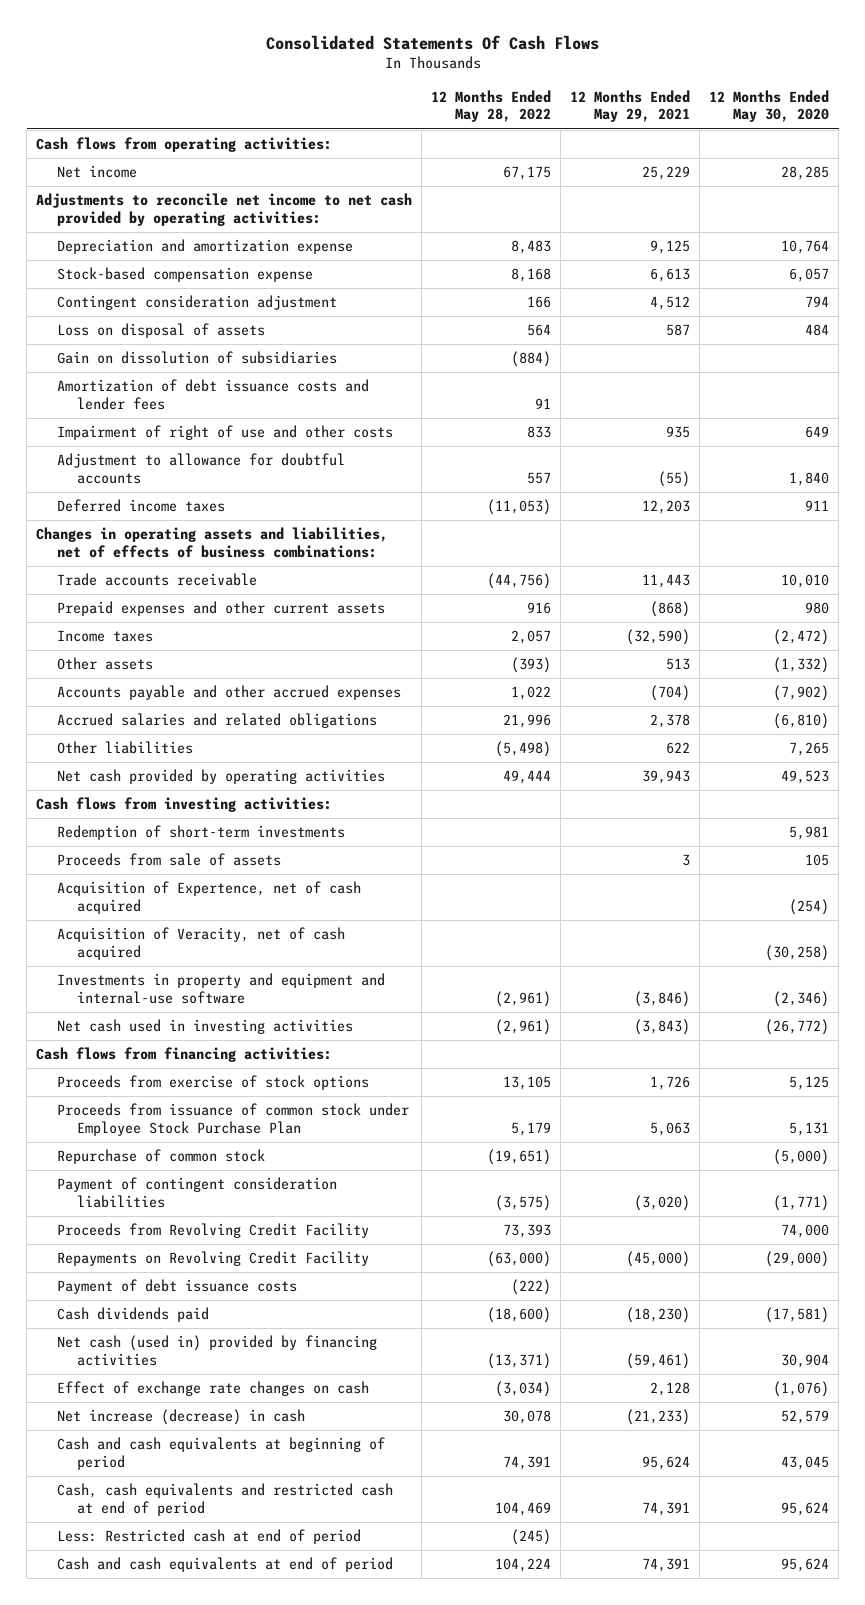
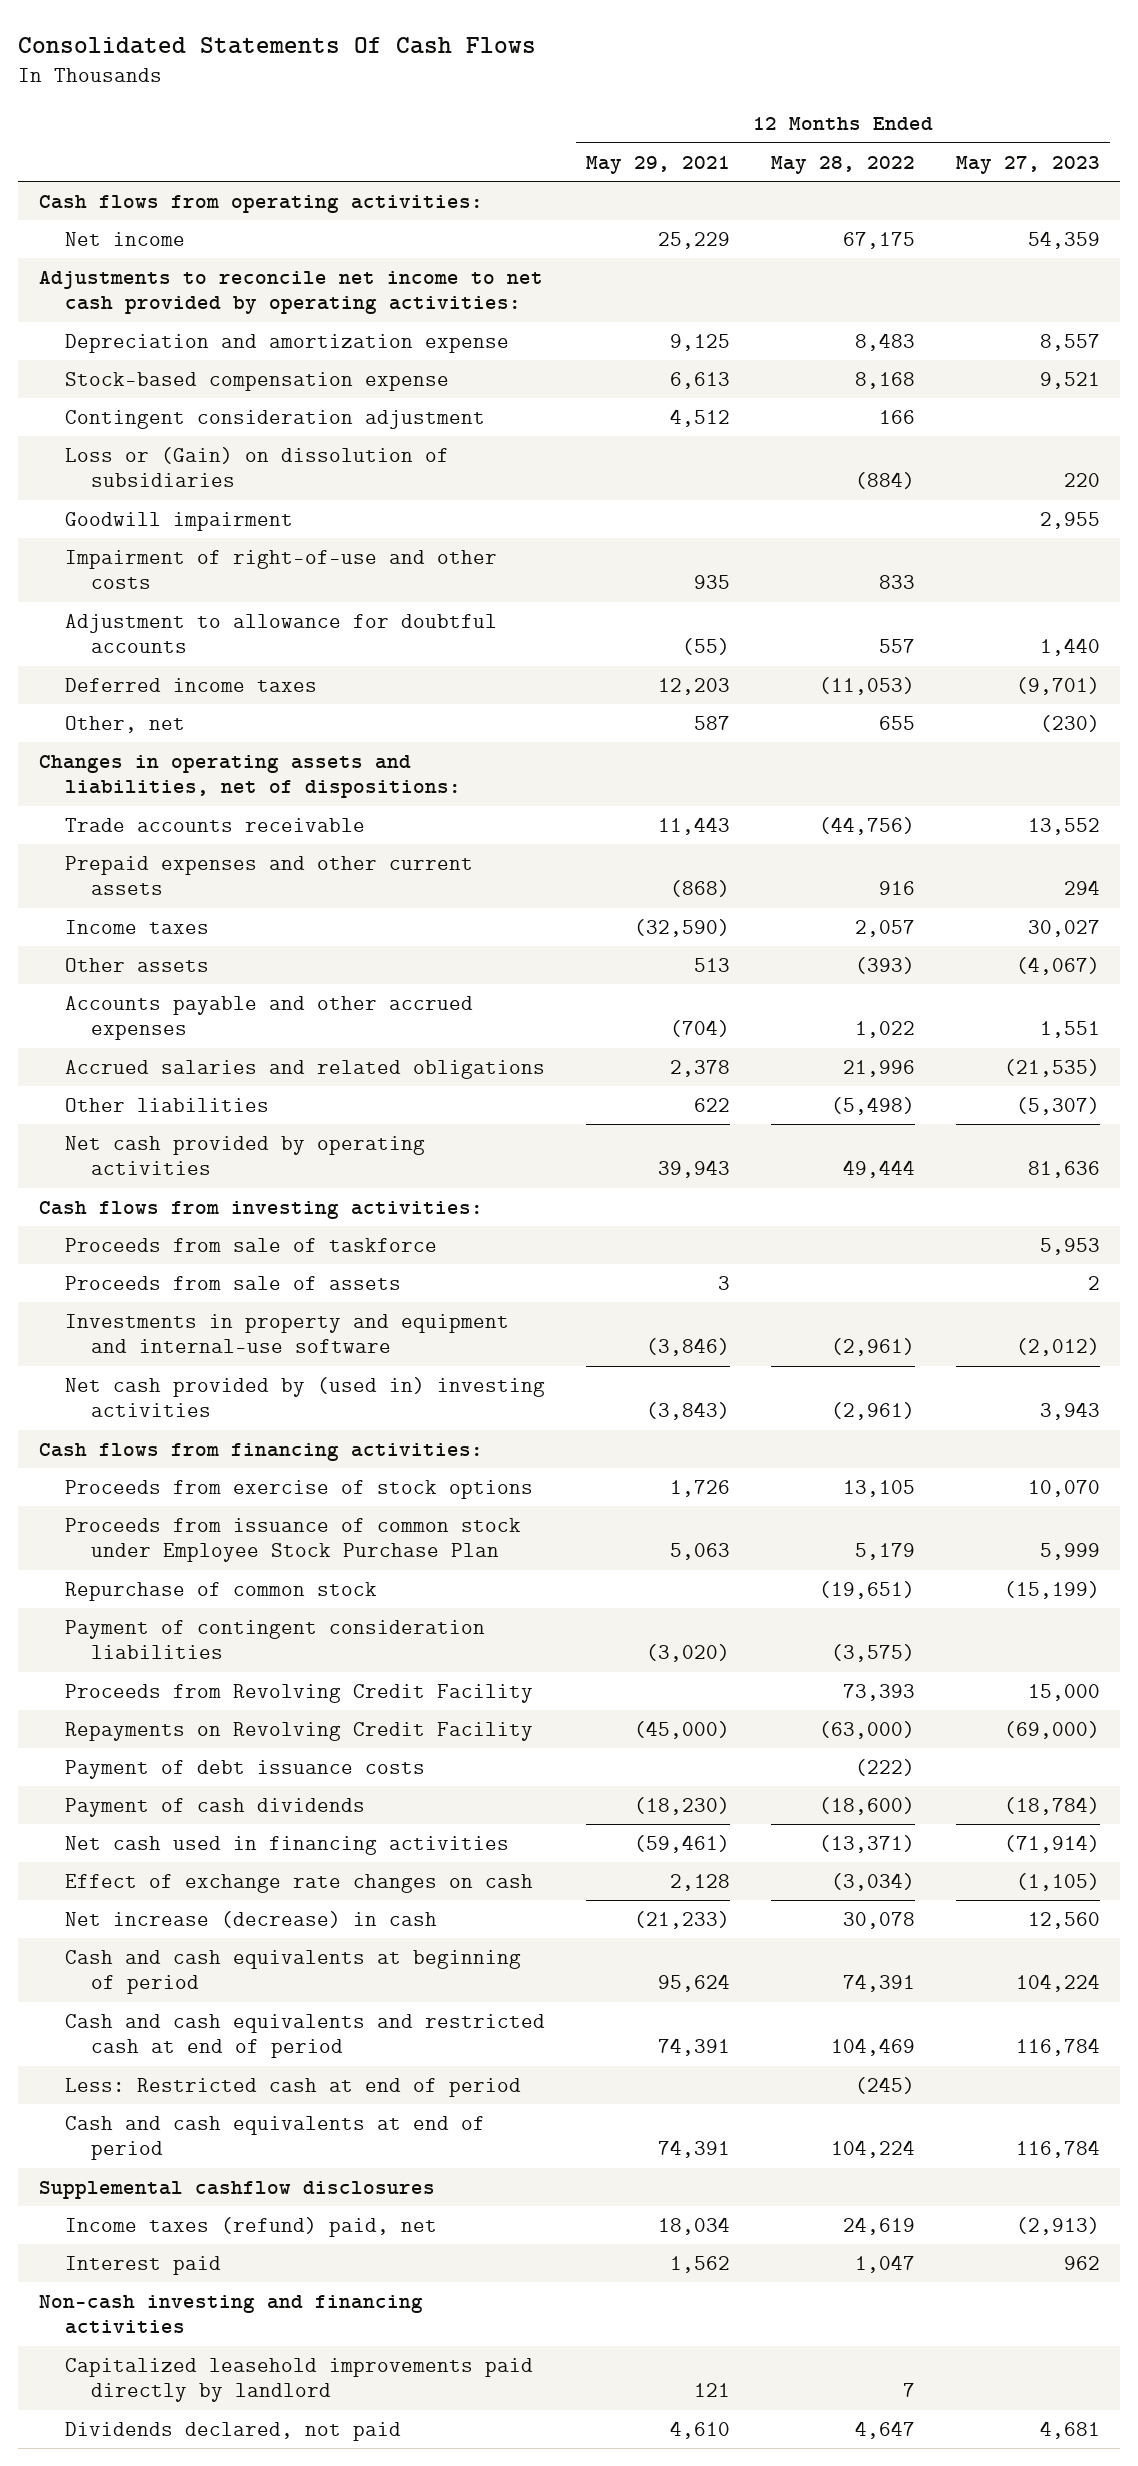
[709,89,830,123] 12 Months Ended May 30, 2020 -> none
none -> [955,155,1100,174] May 27, 2023
[56,323,265,339] Loss on disposal of assets -> none
[56,379,369,410] Amortization of debt issuance costs and lender fees -> none
[56,351,337,365] Gain on dissolution of subsidiaries -> [64,446,449,488] Loss or (Gain) on dissolution of subsidiaries
none -> [64,511,293,531] Goodwill impairment
[56,425,393,441] Impairment of right of use and other costs -> [64,549,497,590] Impairment of right-of-use and other costs
none -> [64,715,185,733] Other, net
[36,527,389,558] Changes in operating assets and liabilities, net of effects of business combinations: -> [38,754,461,799] Changes in operating assets and liabilities, net of dispositions:
[56,825,345,841] Redemption of short-term investments -> none
none -> [64,1237,437,1252] Proceeds from sale of taskforce
[56,881,361,914] Acquisition of Expertence, net of cash acquired -> none
[56,927,345,960] Acquisition of Veracity, net of cash acquired -> none
[56,1019,353,1035] Net cash used in investing activities -> [64,1376,545,1418] Net cash provided by (used in) investing activities
[56,1307,209,1323] Cash dividends paid -> [64,1797,365,1817] Payment of cash dividends
[56,1335,377,1366] Net cash (used in) provided by financing activities -> [64,1835,509,1855] Net cash used in financing activities
[56,1483,393,1516] Cash, cash equivalents and restricted cash at end of period -> [64,2013,545,2059] Cash and cash equivalents and restricted cash at end of period
none -> [38,2180,435,2199] Supplemental cashflow disclosures
none -> [64,2216,437,2237] Income taxes (refund) paid, net
none -> [64,2255,221,2275] Interest paid
none -> [38,2294,423,2335] Non-cash investing and financing activities
none -> [64,2357,533,2403] Capitalized leasehold improvements paid directly by landlord
none -> [64,2421,401,2441] Dividends declared, not paid

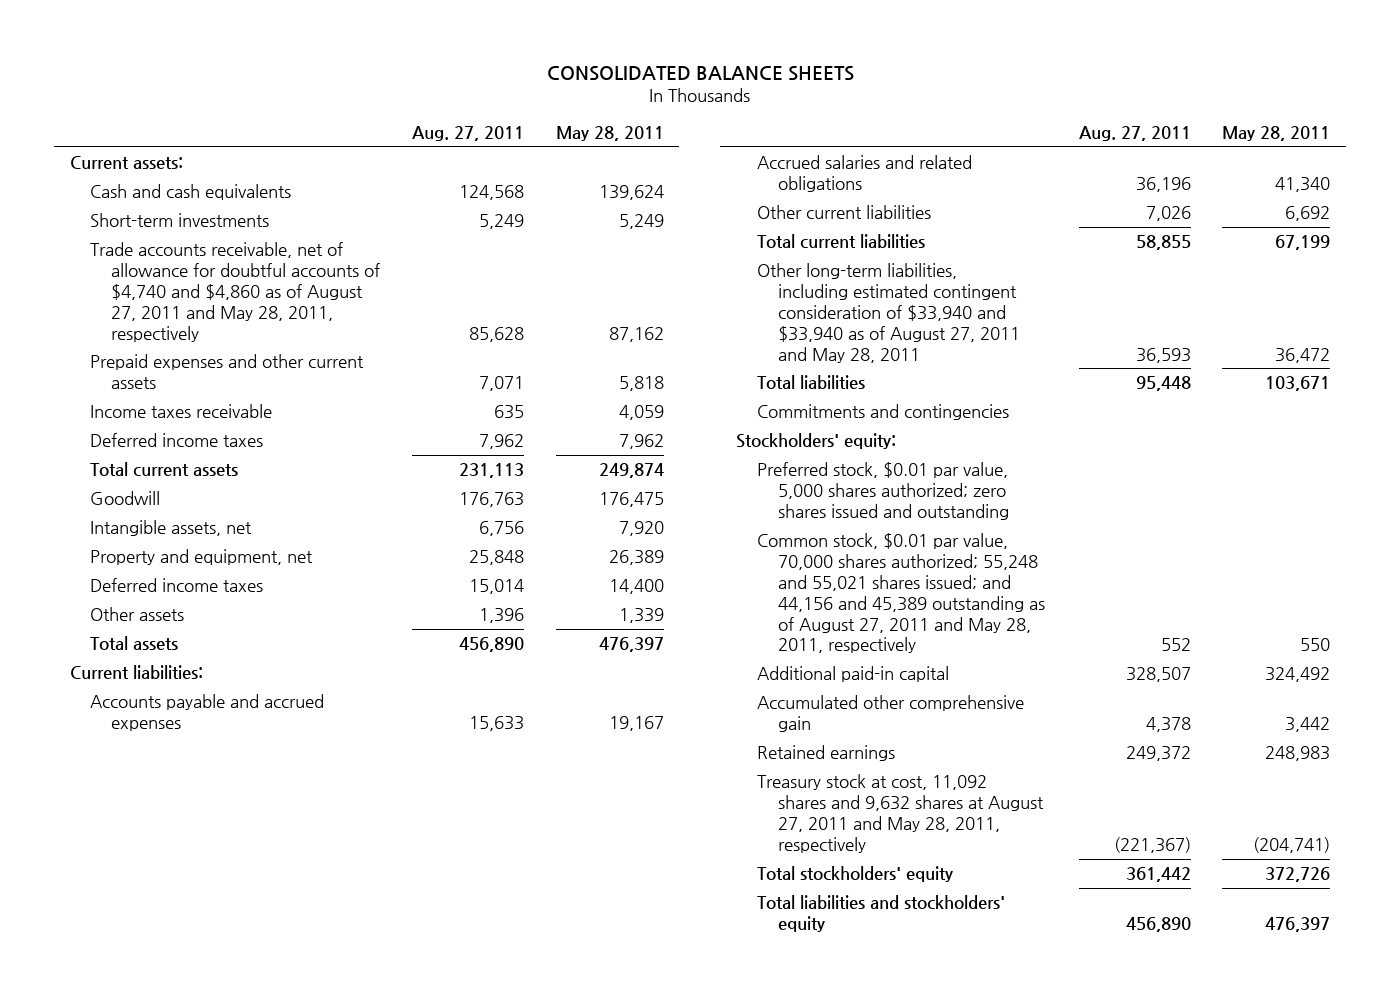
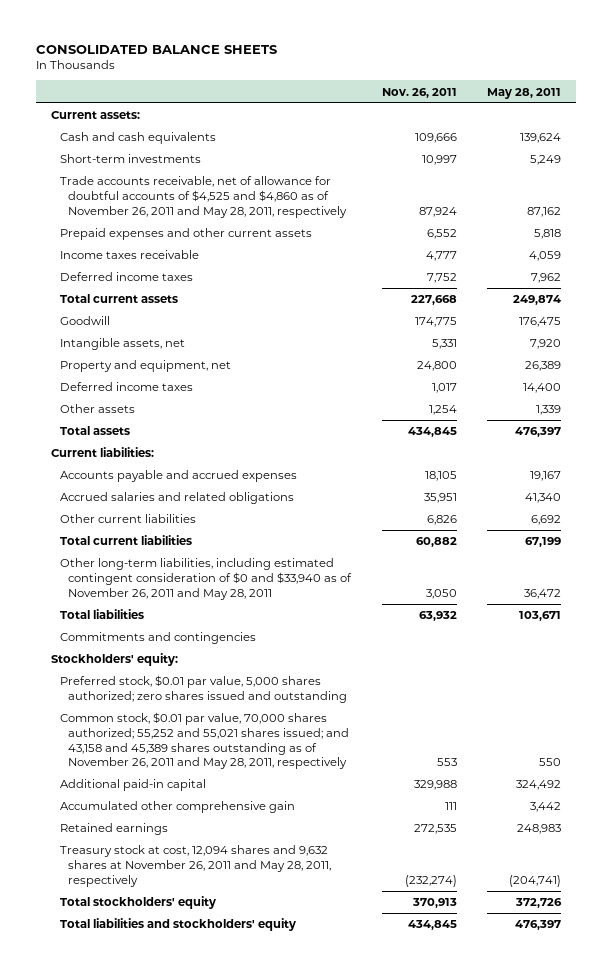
[411,126,524,142] Aug. 27, 2011 -> none
none -> [381,87,457,98] Nov. 26, 2011
[90,242,381,342] Trade accounts receivable, net of allowance for doubtful accounts of $4,740 and $4,860 as of August 27, 2011 and May 28, 2011, respectively -> [59,176,348,218] Trade accounts receivable, net of allowance for doubtful accounts of $4,525 and $4,860 as of November 26, 2011 and May 28, 2011, respectively
[757,263,1020,363] Other long-term liabilities, including estimated contingent consideration of $33,940 and $33,940 as of August 27, 2011 and May 28, 2011 -> [59,558,353,600] Other long-term liabilities, including estimated contingent consideration of $0 and $33,940 as of November 26, 2011 and May 28, 2011
[757,533,1045,654] Common stock, $0.01 par value, 70,000 shares authorized; 55,248 and 55,021 shares issued; and 44,156 and 45,389 outstanding as of August 27, 2011 and May 28, 2011, respectively -> [59,712,350,770] Common stock, $0.01 par value, 70,000 shares authorized; 55,252 and 55,021 shares issued; and 43,158 and 45,389 shares outstanding as of November 26, 2011 and May 28, 2011, respectively
[757,774,1044,853] Treasury stock at cost, 11,092 shares and 9,632 shares at August 27, 2011 and May 28, 2011, respectively -> [59,845,332,887] Treasury stock at cost, 12,094 shares and 9,632 shares at November 26, 2011 and May 28, 2011, respectively

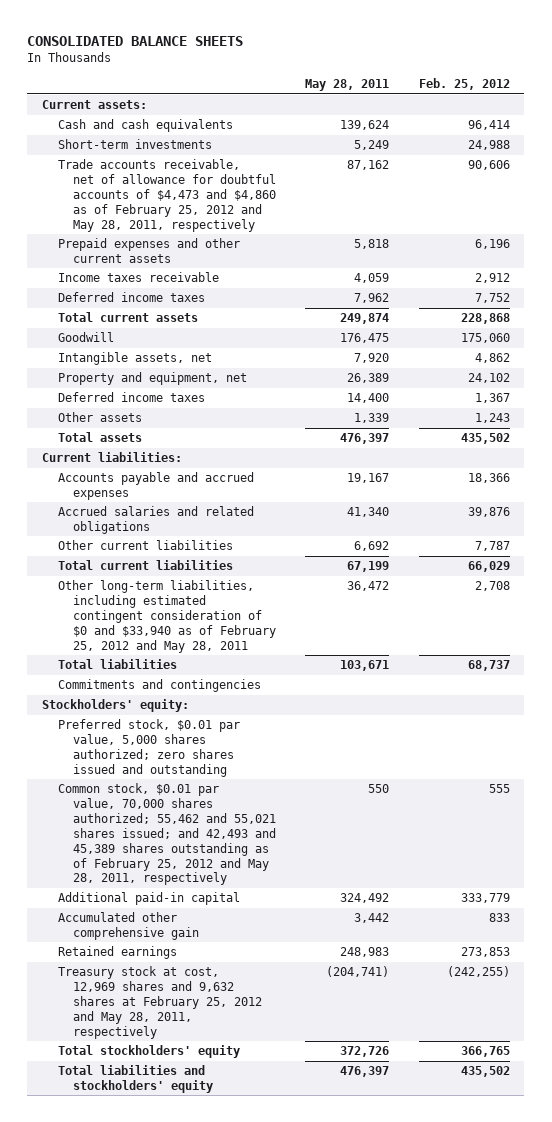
[381,87,457,98] Nov. 26, 2011 -> none
none -> [418,78,510,91] Feb. 25, 2012
[59,176,348,218] Trade accounts receivable, net of allowance for doubtful accounts of $4,525 and $4,860 as of November 26, 2011 and May 28, 2011, respectively -> [57,159,277,232] Trade accounts receivable, net of allowance for doubtful accounts of $4,473 and $4,860 as of February 25, 2012 and May 28, 2011, respectively
[59,558,353,600] Other long-term liabilities, including estimated contingent consideration of $0 and $33,940 as of November 26, 2011 and May 28, 2011 -> [57,580,277,653] Other long-term liabilities, including estimated contingent consideration of $0 and $33,940 as of February 25, 2012 and May 28, 2011
[59,712,350,770] Common stock, $0.01 par value, 70,000 shares authorized; 55,252 and 55,021 shares issued; and 43,158 and 45,389 shares outstanding as of November 26, 2011 and May 28, 2011, respectively -> [57,783,277,886] Common stock, $0.01 par value, 70,000 shares authorized; 55,462 and 55,021 shares issued; and 42,493 and 45,389 shares outstanding as of February 25, 2012 and May 28, 2011, respectively
[59,845,332,887] Treasury stock at cost, 12,094 shares and 9,632 shares at November 26, 2011 and May 28, 2011, respectively -> [57,966,263,1039] Treasury stock at cost, 12,969 shares and 9,632 shares at February 25, 2012 and May 28, 2011, respectively

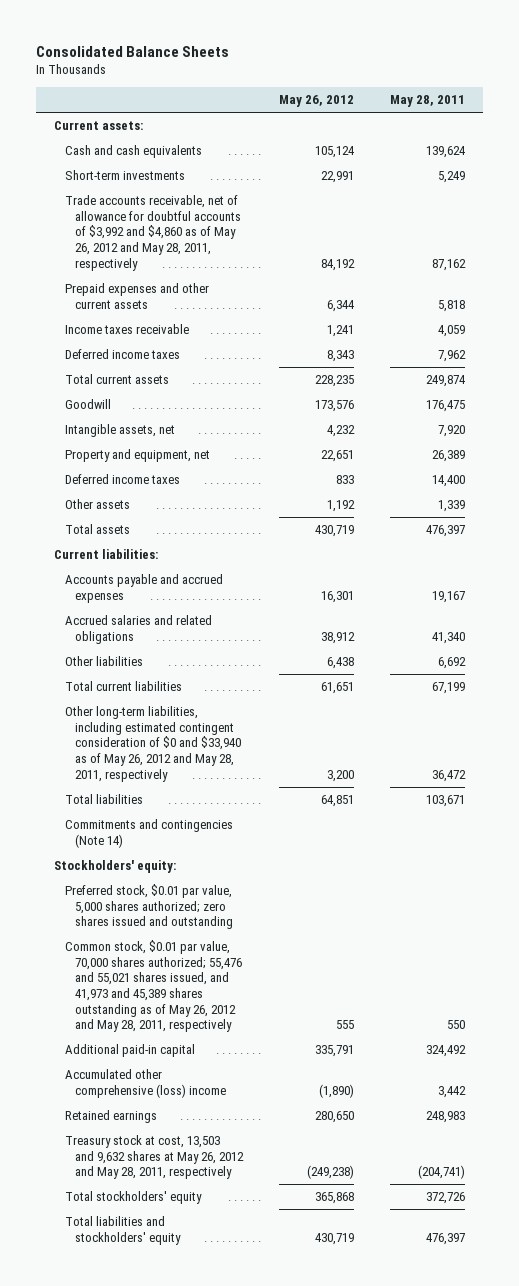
[27,36,244,47] CONSOLIDATED BALANCE SHEETS -> [36,45,230,57] Consolidated Balance Sheets
[418,78,510,91] Feb. 25, 2012 -> none
none -> [279,95,355,108] May 26, 2012
[57,159,277,232] Trade accounts receivable, net of allowance for doubtful accounts of $4,473 and $4,860 as of February 25, 2012 and May 28, 2011, respectively -> [64,195,242,271] Trade accounts receivable, net of allowance for doubtful accounts of $3,992 and $4,860 as of May 26, 2012 and May 28, 2011, respectively
[57,540,233,551] Other current liabilities -> [64,656,143,667] Other liabilities
[57,580,277,653] Other long-term liabilities, including estimated contingent consideration of $0 and $33,940 as of February 25, 2012 and May 28, 2011 -> [64,706,242,782] Other long-term liabilities, including estimated contingent consideration of $0 and $33,940 as of May 26, 2012 and May 28, 2011, respectively
[57,679,261,693] Commitments and contingencies -> [64,819,233,848] Commitments and contingencies (Note 14)
[57,783,277,886] Common stock, $0.01 par value, 70,000 shares authorized; 55,462 and 55,021 shares issued; and 42,493 and 45,389 shares outstanding as of February 25, 2012 and May 28, 2011, respectively -> [64,940,243,1033] Common stock, $0.01 par value, 70,000 shares authorized; 55,476 and 55,021 shares issued, and 41,973 and 45,389 shares outstanding as of May 26, 2012 and May 28, 2011, respectively
[57,912,200,941] Accumulated other comprehensive gain -> [64,1069,227,1098] Accumulated other comprehensive (loss) income
[57,966,263,1039] Treasury stock at cost, 12,969 shares and 9,632 shares at February 25, 2012 and May 28, 2011, respectively -> [64,1135,245,1180] Treasury stock at cost, 13,503 and 9,632 shares at May 26, 2012 and May 28, 2011, respectively

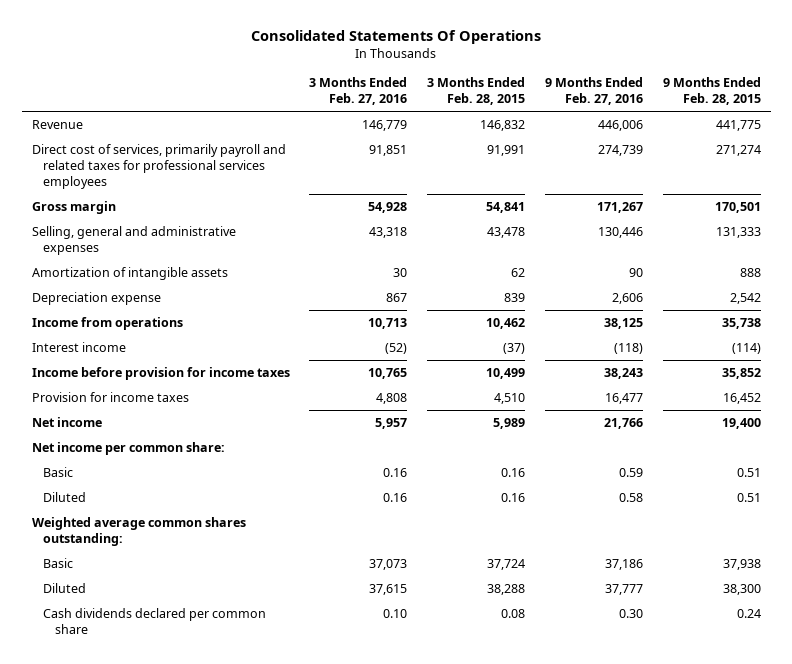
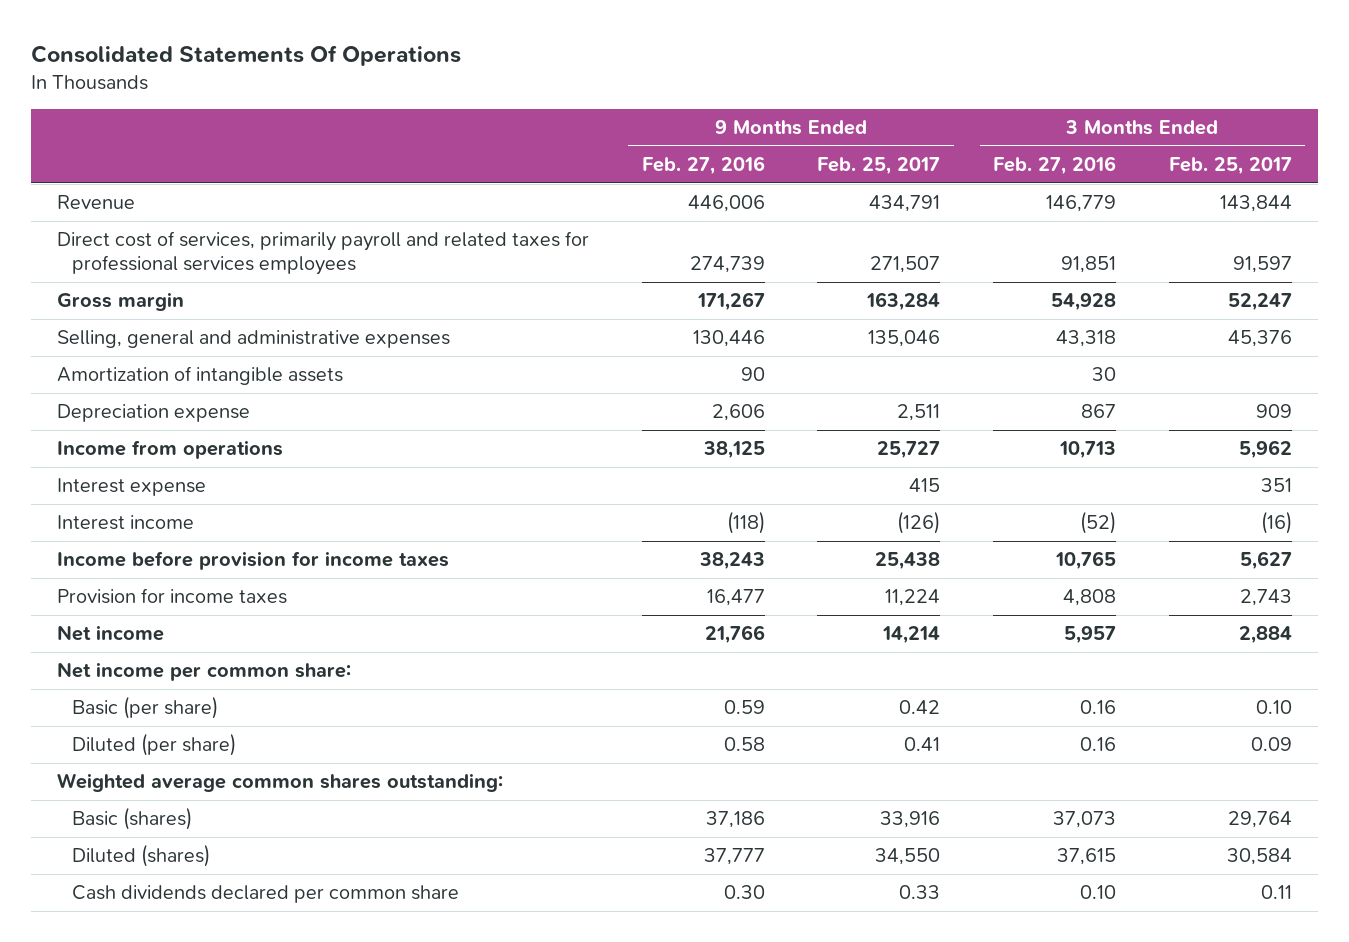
[427,77,526,106] 3 Months Ended Feb. 28, 2015 -> none
[662,77,761,106] 9 Months Ended Feb. 28, 2015 -> none
none -> [817,157,941,176] Feb. 25, 2017
none -> [1168,157,1292,176] Feb. 25, 2017
none -> [56,478,206,497] Interest expense
[43,466,74,477] Basic -> [72,696,219,720] Basic (per share)
[43,491,87,502] Diluted -> [72,733,237,757] Diluted (per share)
[43,557,74,568] Basic -> [72,807,193,831] Basic (shares)
[43,582,87,593] Diluted -> [72,844,211,868] Diluted (shares)

